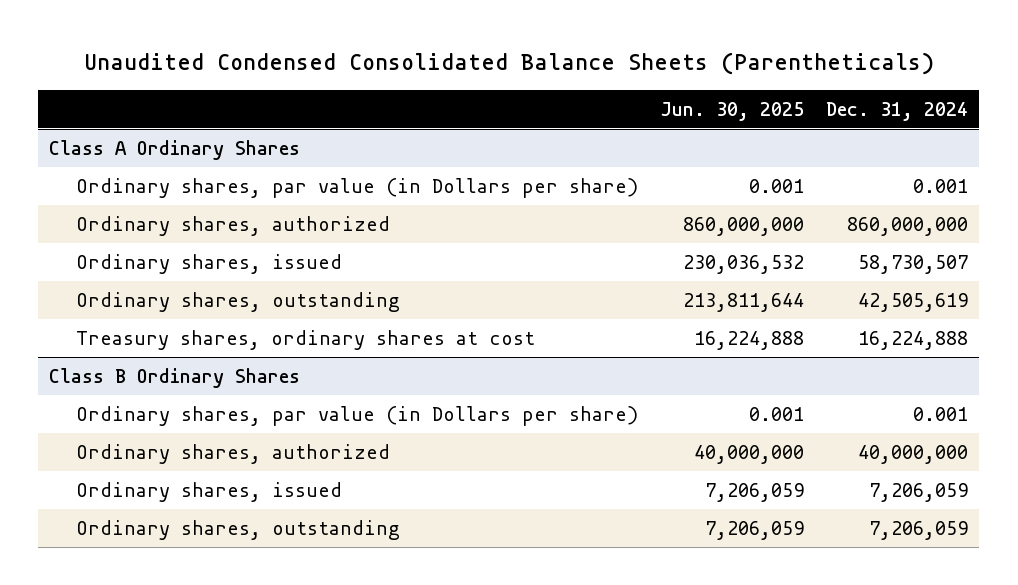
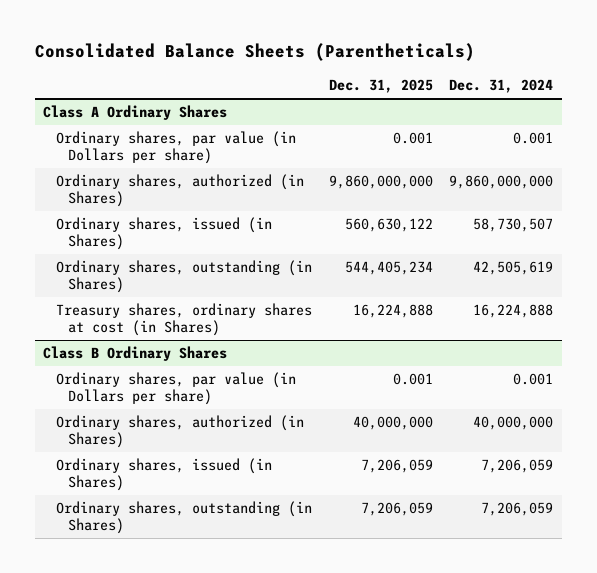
[83,51,934,75] Unaudited Condensed Consolidated Balance Sheets (Parentheticals) -> [34,43,475,62] Consolidated Balance Sheets (Parentheticals)
[660,101,805,121] Jun. 30, 2025 -> none
none -> [328,79,433,94] Dec. 31, 2025
[76,216,391,237] Ordinary shares, authorized -> [55,174,304,208] Ordinary shares, authorized (in Shares)
[847,217,969,237] 860,000,000 -> [449,175,554,190] 9,860,000,000
[76,254,343,275] Ordinary shares, issued -> [55,217,272,251] Ordinary shares, issued (in Shares)
[76,292,401,313] Ordinary shares, outstanding -> [55,260,312,294] Ordinary shares, outstanding (in Shares)
[76,330,536,351] Treasury shares, ordinary shares at cost -> [55,303,312,337] Treasury shares, ordinary shares at cost (in Shares)
[76,444,391,465] Ordinary shares, authorized -> [55,415,304,449] Ordinary shares, authorized (in Shares)
[76,482,343,503] Ordinary shares, issued -> [55,458,272,492] Ordinary shares, issued (in Shares)
[76,520,401,541] Ordinary shares, outstanding -> [55,501,312,535] Ordinary shares, outstanding (in Shares)

